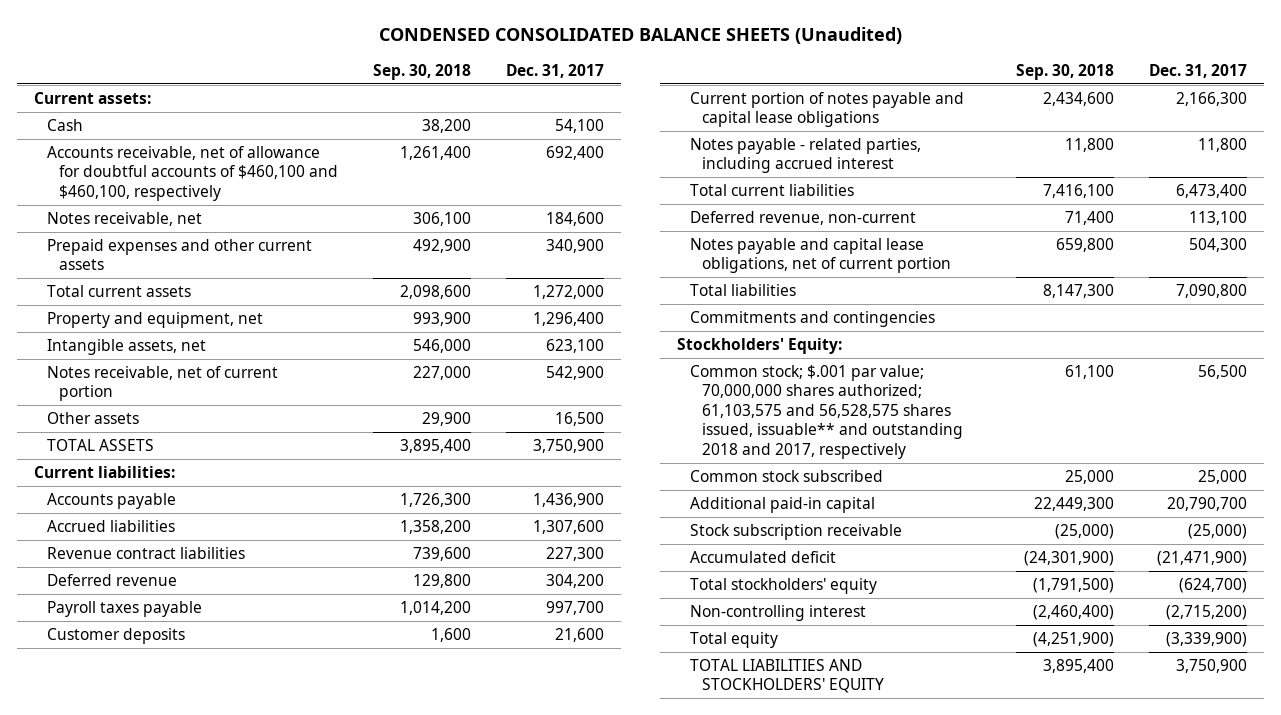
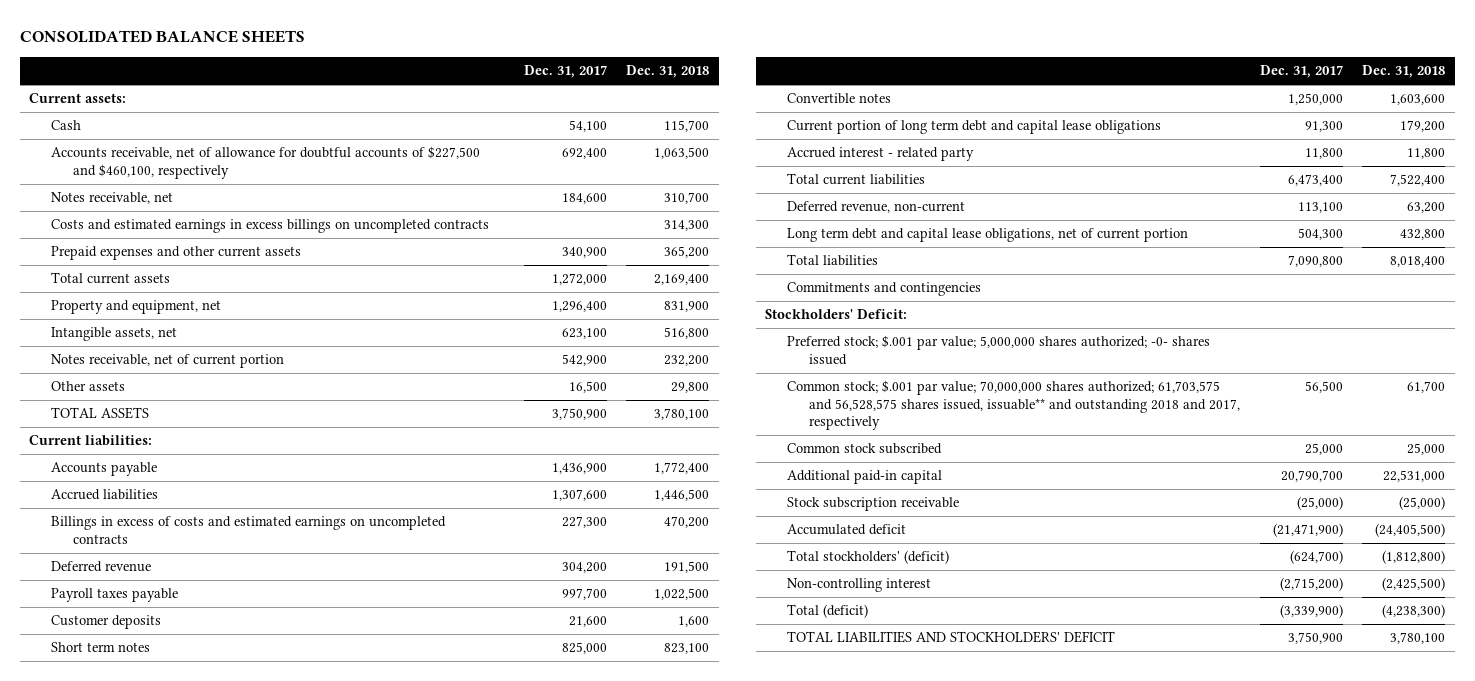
[378,27,902,45] CONDENSED CONSOLIDATED BALANCE SHEETS (Unaudited) -> [19,30,305,44] CONSOLIDATED BALANCE SHEETS
[373,63,472,80] Sep. 30, 2018 -> none
none -> [626,65,710,79] Dec. 31, 2018
[46,146,339,201] Accounts receivable, net of allowance for doubtful accounts of $460,100 and $460,100, respectively -> [51,146,481,179] Accounts receivable, net of allowance for doubtful accounts of $227,500 and $460,100, respectively
none -> [51,219,490,234] Costs and estimated earnings in excess billings on uncompleted contracts
[46,547,245,560] Revenue contract liabilities -> [51,516,447,544] Billings in excess of costs and estimated earnings on uncompleted contracts
none -> [51,642,151,653] Short term notes
none -> [787,93,892,105] Convertible notes
[689,92,964,128] Current portion of notes payable and capital lease obligations -> [787,120,1162,135] Current portion of long term debt and capital lease obligations
[1175,92,1247,107] 2,166,300 -> [1304,121,1343,133] 91,300
[689,138,921,174] Notes payable - related parties, including accrued interest -> [787,147,975,162] Accrued interest - related party
[689,238,952,274] Notes payable and capital lease obligations, net of current portion -> [787,228,1189,243] Long term debt and capital lease obligations, net of current portion
[677,338,843,355] Stockholders' Equity: -> [765,309,908,320] Stockholders' Deficit:
none -> [787,335,1211,365] Preferred stock; $.001 par value; 5,000,000 shares authorized; -0- shares issued
[689,365,964,459] Common stock; $.001 par value; 70,000,000 shares authorized; 61,103,575 and 56,528,575 shares issued, issuable** and outstanding 2018 and 2017, respectively -> [787,380,1241,431] Common stock; $.001 par value; 70,000,000 shares authorized; 61,703,575 and 56,528,575 shares issued, issuable** and outstanding 2018 and 2017, respectively
[689,578,877,595] Total stockholders' equity -> [787,550,950,565] Total stockholders' (deficit)
[689,632,778,649] Total equity -> [787,604,869,619] Total (deficit)
[689,659,885,694] TOTAL LIABILITIES AND STOCKHOLDERS' EQUITY -> [787,631,1116,644] TOTAL LIABILITIES AND STOCKHOLDERS' DEFICIT

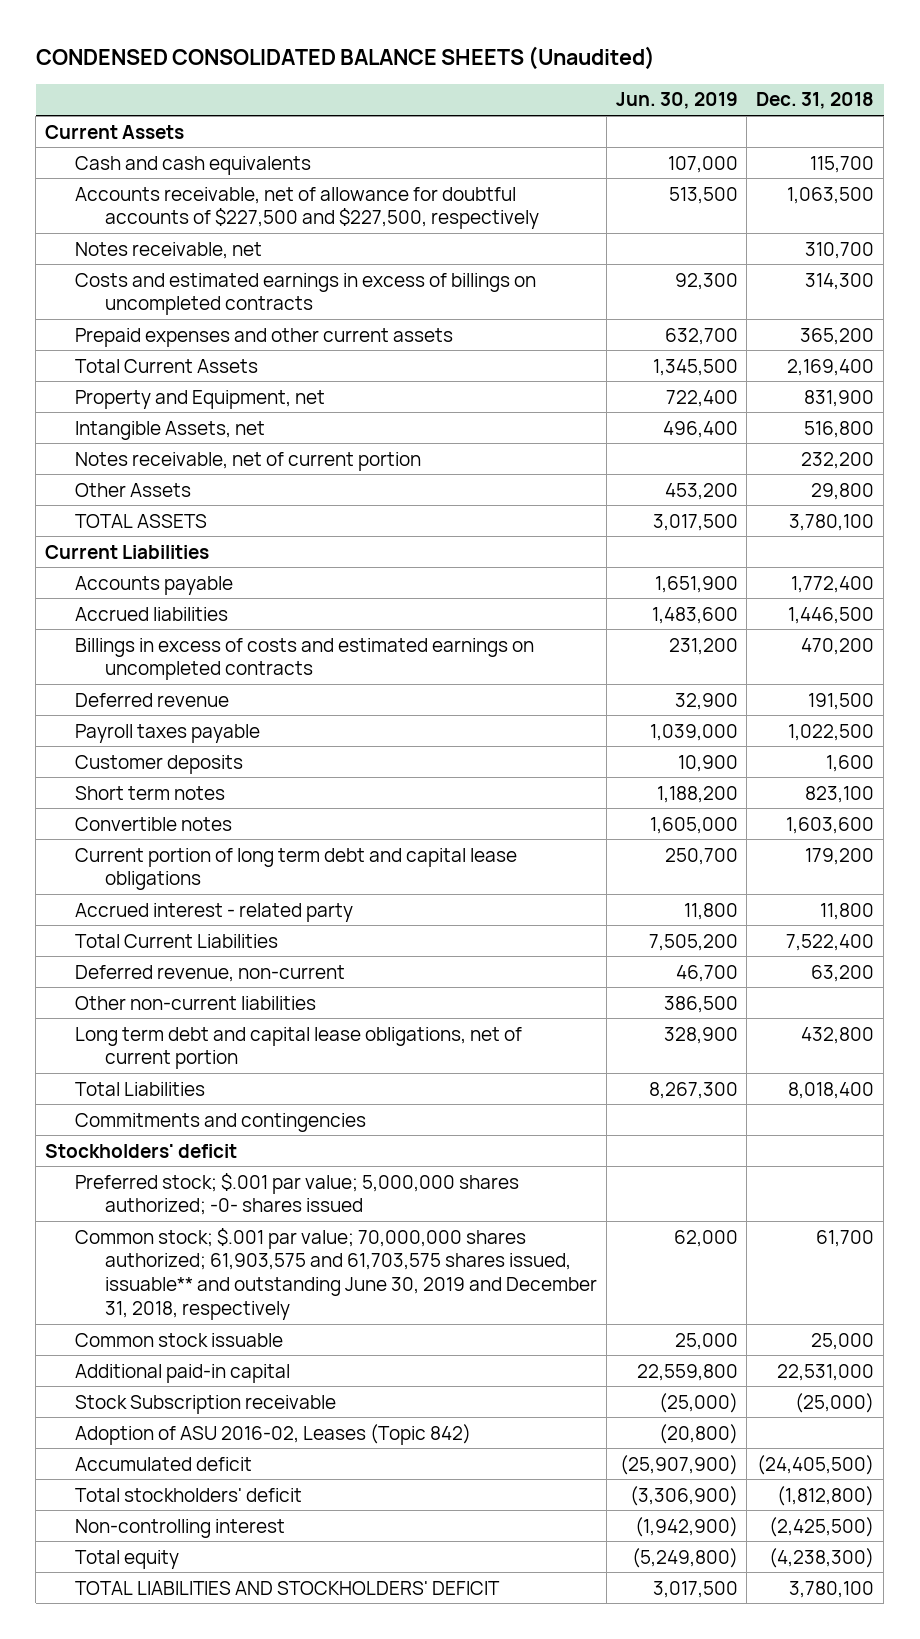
[19,30,305,44] CONSOLIDATED BALANCE SHEETS -> [35,46,655,71] CONDENSED CONSOLIDATED BALANCE SHEETS (Unaudited)
[523,65,607,79] Dec. 31, 2017 -> none
none -> [615,92,738,110] Jun. 30, 2019
[29,93,127,104] Current assets: -> [45,124,185,139] Current Assets
[51,120,82,131] Cash -> [75,155,312,175] Cash and cash equivalents
[51,146,481,179] Accounts receivable, net of allowance for doubtful accounts of $227,500 and $460,100, respectively -> [75,186,539,230] Accounts receivable, net of allowance for doubtful accounts of $227,500 and $227,500, respectively
[51,219,490,234] Costs and estimated earnings in excess billings on uncompleted contracts -> [75,272,537,316] Costs and estimated earnings in excess of billings on uncompleted contracts
[51,272,171,285] Total current assets -> [75,358,259,373] Total Current Assets
[51,300,222,315] Property and equipment, net -> [75,389,326,409] Property and Equipment, net
[51,327,178,342] Intangible assets, net -> [75,420,266,440] Intangible Assets, net
[51,381,126,392] Other assets -> [75,482,192,497] Other Assets
[29,435,153,447] Current liabilities: -> [45,544,210,559] Current Liabilities
[787,173,926,186] Total current liabilities -> [75,933,279,948] Total Current Liabilities
none -> [75,995,317,1010] Other non-current liabilities
[787,254,879,267] Total liabilities -> [75,1081,206,1096] Total Liabilities
[765,309,908,320] Stockholders' Deficit: -> [45,1143,238,1158] Stockholders' deficit
[787,380,1241,431] Common stock; $.001 par value; 70,000,000 shares authorized; 61,703,575 and 56,528,575 shares issued, issuable** and outstanding 2018 and 2017, respectively -> [75,1227,597,1320] Common stock; $.001 par value; 70,000,000 shares authorized; 61,903,575 and 61,703,575 shares issued, issuable** and outstanding June 30, 2019 and December 31, 2018, respectively
[787,443,943,455] Common stock subscribed -> [75,1332,284,1347] Common stock issuable
[787,497,960,512] Stock subscription receivable -> [75,1394,337,1414] Stock Subscription receivable
none -> [75,1423,472,1445] Adoption of ASU 2016-02, Leases (Topic 842)
[787,550,950,565] Total stockholders' (deficit) -> [75,1487,303,1502] Total stockholders' deficit
[787,604,869,619] Total (deficit) -> [75,1549,180,1569] Total equity

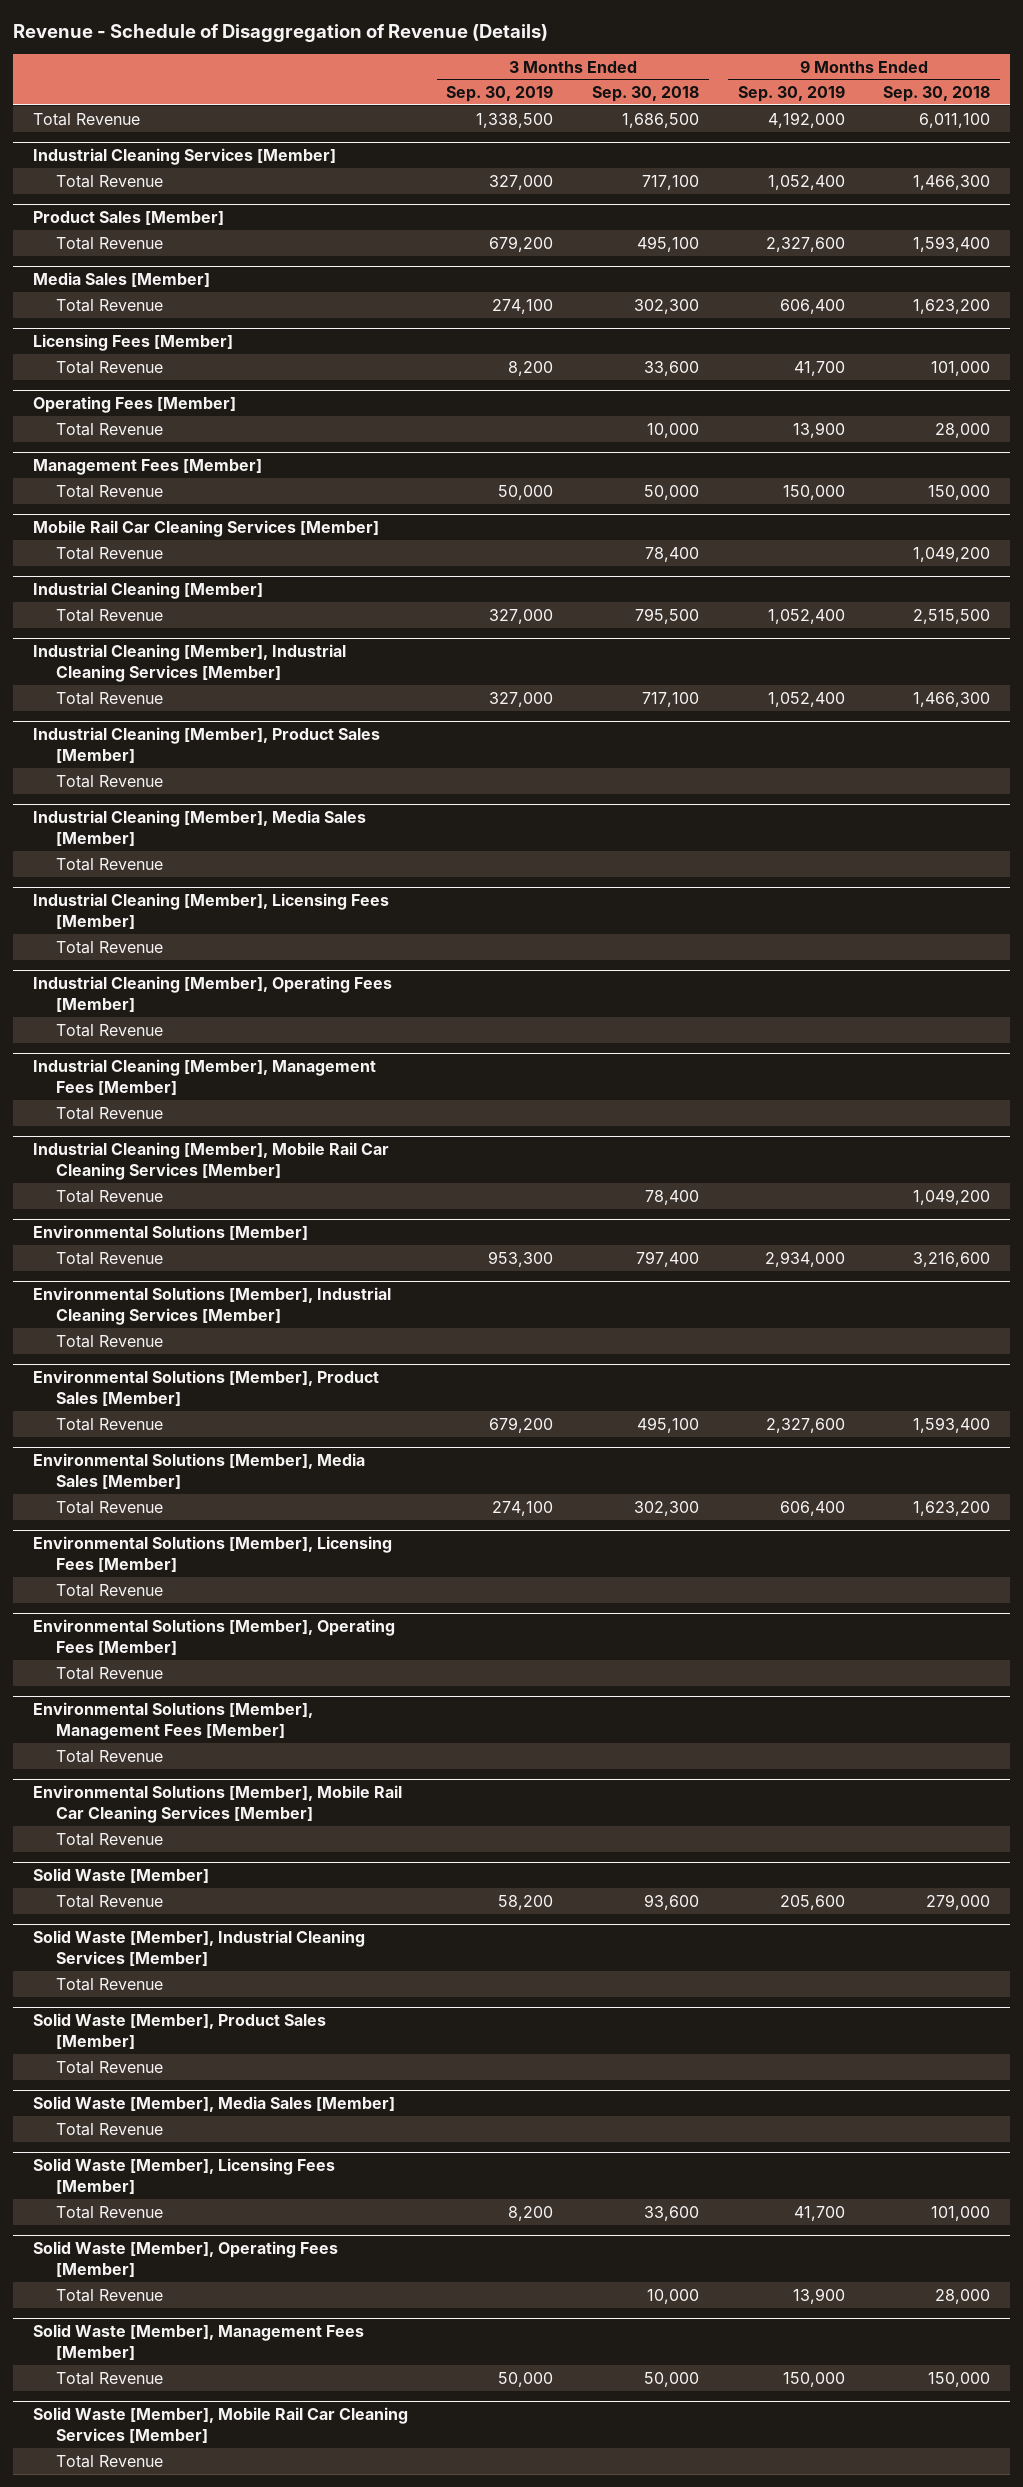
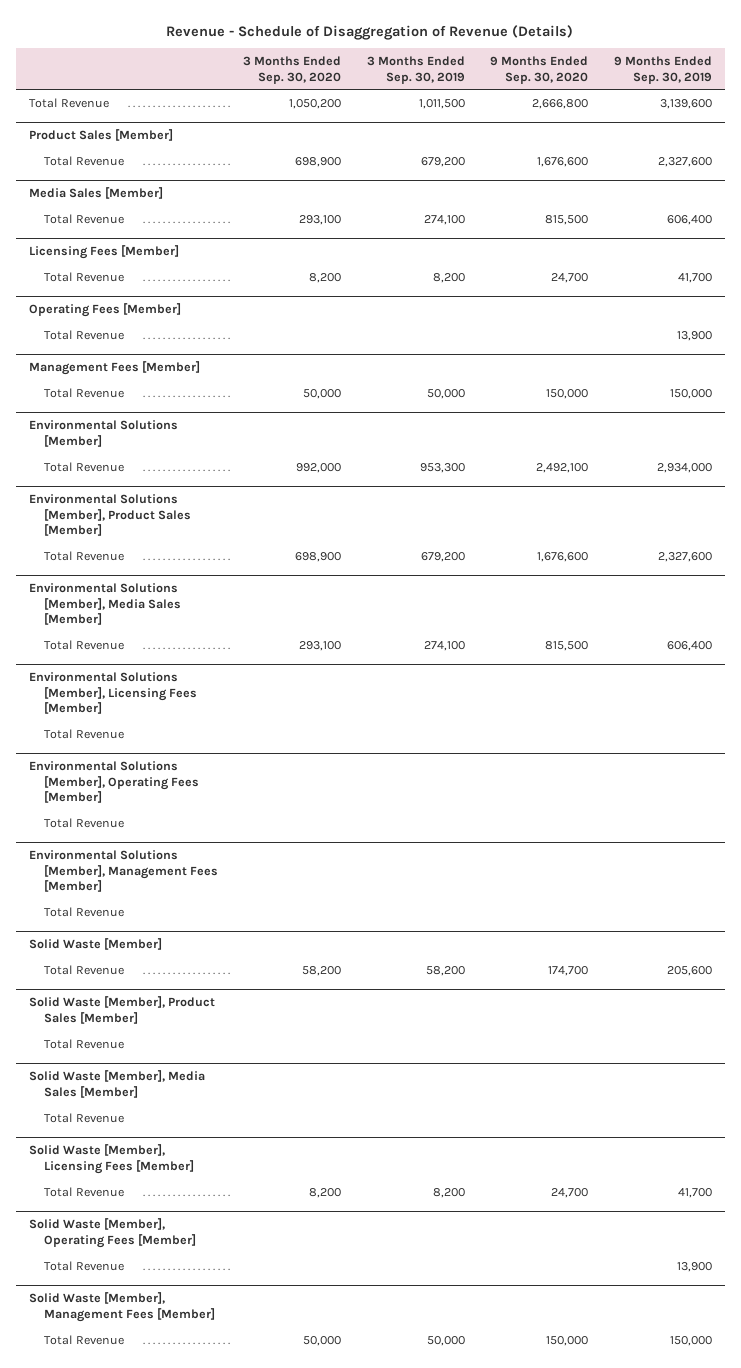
[591,86,699,103] Sep. 30, 2018 -> none
[883,86,991,103] Sep. 30, 2018 -> none
none -> [243,56,342,84] 3 Months Ended Sep. 30, 2020
none -> [490,56,589,84] 9 Months Ended Sep. 30, 2020
[32,147,336,165] Industrial Cleaning Services [Member] -> none
[56,174,164,188] Total Revenue -> none
[476,112,554,128] 1,338,500 -> [418,98,465,109] 1,011,500
[767,111,845,128] 4,192,000 -> [659,98,712,109] 3,139,600
[32,519,379,537] Mobile Rail Car Cleaning Services [Member] -> none
[56,546,164,560] Total Revenue -> none
[32,581,263,599] Industrial Cleaning [Member] -> none
[56,608,164,622] Total Revenue -> none
[32,643,346,682] Industrial Cleaning [Member], Industrial Cleaning Services [Member] -> none
[56,691,164,705] Total Revenue -> none
[32,726,380,763] Industrial Cleaning [Member], Product Sales [Member] -> none
[56,774,164,788] Total Revenue -> none
[32,809,366,846] Industrial Cleaning [Member], Media Sales [Member] -> none
[56,857,164,871] Total Revenue -> none
[32,892,389,929] Industrial Cleaning [Member], Licensing Fees [Member] -> none
[56,940,164,954] Total Revenue -> none
[32,975,392,1012] Industrial Cleaning [Member], Operating Fees [Member] -> none
[56,1023,164,1037] Total Revenue -> none
[32,1058,376,1095] Industrial Cleaning [Member], Management Fees [Member] -> none
[56,1106,164,1120] Total Revenue -> none
[32,1141,389,1180] Industrial Cleaning [Member], Mobile Rail Car Cleaning Services [Member] -> none
[56,1189,164,1203] Total Revenue -> none
[32,1286,391,1325] Environmental Solutions [Member], Industrial Cleaning Services [Member] -> none
[56,1334,164,1348] Total Revenue -> none
[32,1784,402,1823] Environmental Solutions [Member], Mobile Rail Car Cleaning Services [Member] -> none
[56,1832,164,1846] Total Revenue -> none
[32,1929,365,1966] Solid Waste [Member], Industrial Cleaning Services [Member] -> none
[56,1977,164,1991] Total Revenue -> none
[32,2406,408,2443] Solid Waste [Member], Mobile Rail Car Cleaning Services [Member] -> none
[56,2454,164,2468] Total Revenue -> none

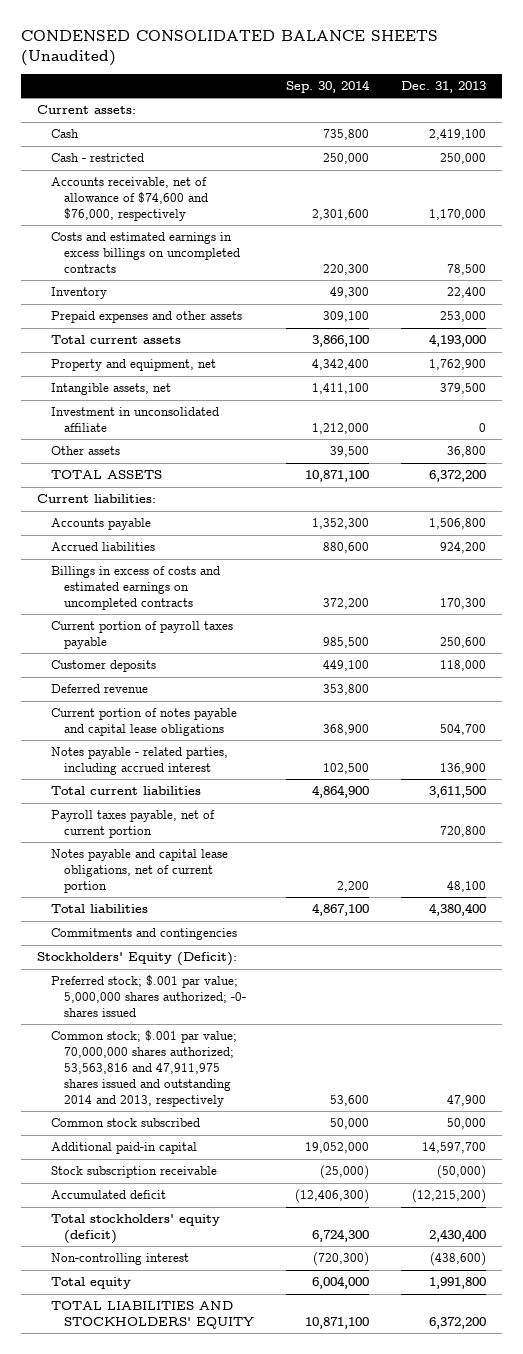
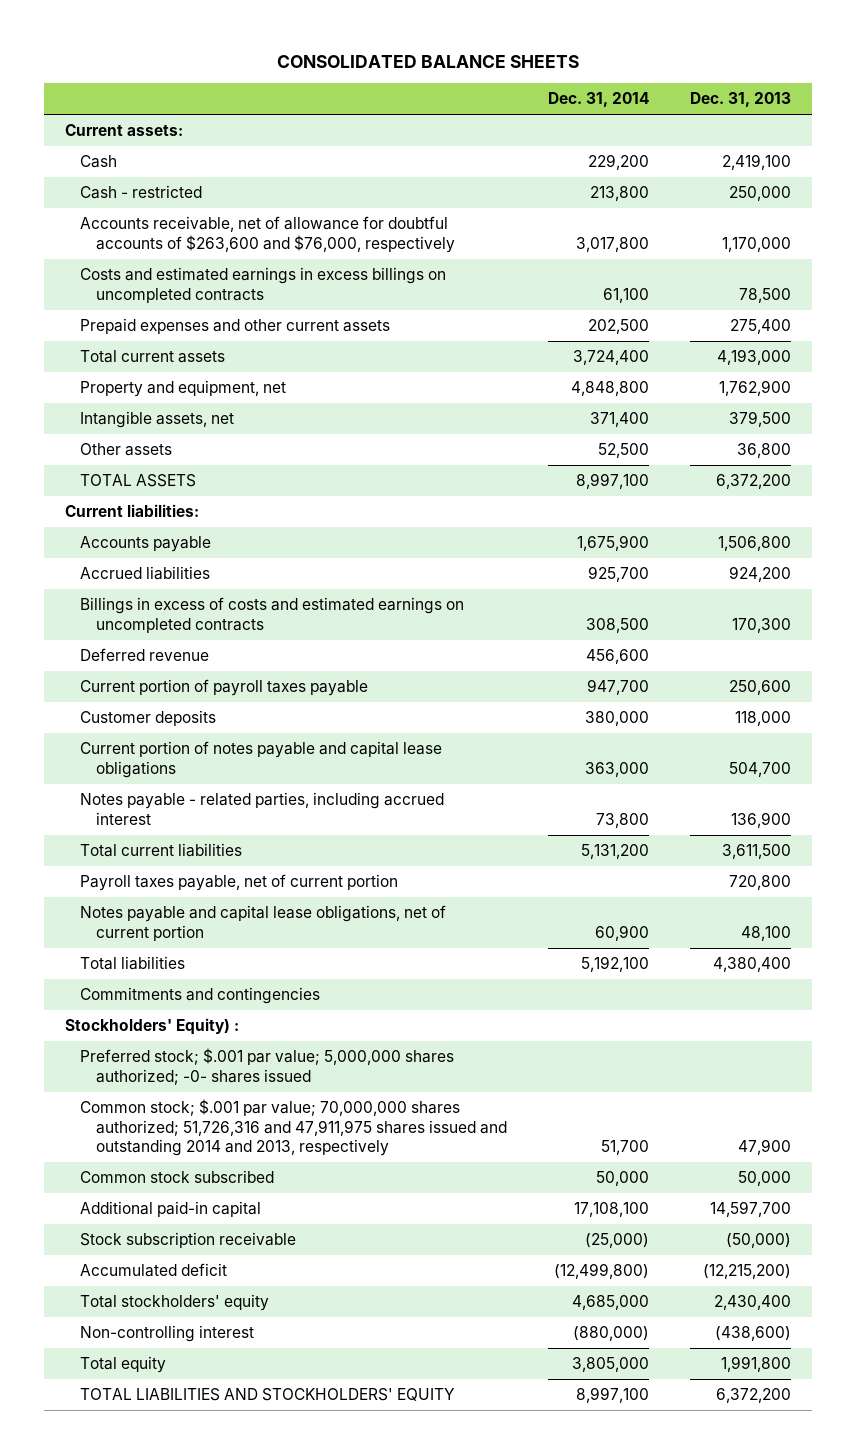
[20,29,438,66] CONDENSED CONSOLIDATED BALANCE SHEETS (Unaudited) -> [276,54,579,68] CONSOLIDATED BALANCE SHEETS
[286,80,371,94] Sep. 30, 2014 -> none
none -> [547,92,649,108] Dec. 31, 2014
[50,177,209,222] Accounts receivable, net of allowance of $74,600 and $76,000, respectively -> [80,216,455,253] Accounts receivable, net of allowance for doubtful accounts of $263,600 and $76,000, respectively
[50,287,107,300] Inventory -> none
[50,311,242,324] Prepaid expenses and other assets -> [80,318,391,335] Prepaid expenses and other current assets
[440,311,487,323] 253,000 -> [730,319,792,335] 275,400
[50,407,219,433] Investment in unconsolidated affiliate -> none
[50,684,148,694] Deferred revenue -> [80,648,210,662] Deferred revenue
[36,952,237,967] Stockholders' Equity (Deficit): -> [64,1018,239,1036] Stockholders' Equity) :
[50,1030,237,1107] Common stock; $.001 par value; 70,000,000 shares authorized; 53,563,816 and 47,911,975 shares issued and outstanding 2014 and 2013, respectively -> [80,1099,507,1157] Common stock; $.001 par value; 70,000,000 shares authorized; 51,726,316 and 47,911,975 shares issued and outstanding 2014 and 2013, respectively
[50,1214,220,1245] Total stockholders' equity (deficit) -> [80,1294,270,1312] Total stockholders' equity

